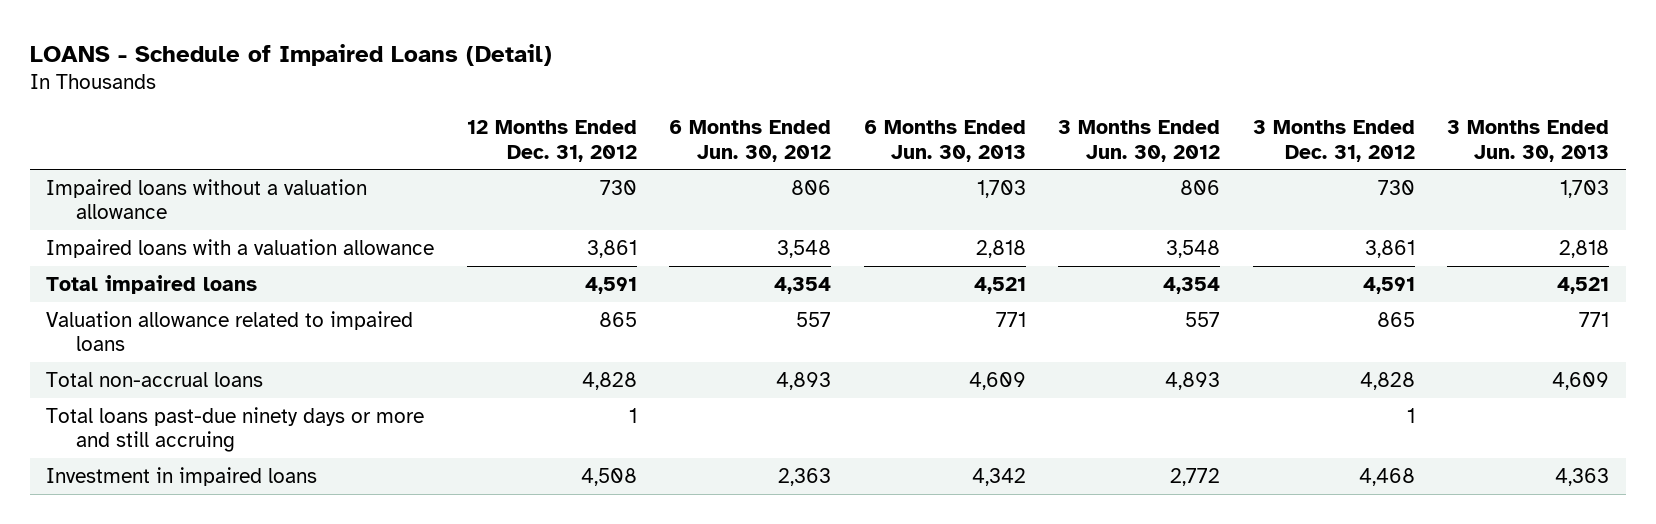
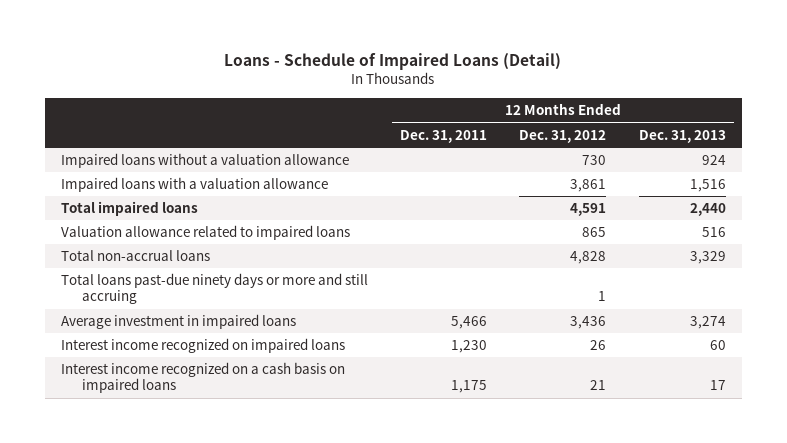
[30,43,553,66] LOANS - Schedule of Impaired Loans (Detail) -> [224,52,562,70] Loans - Schedule of Impaired Loans (Detail)
[669,120,832,162] 6 Months Ended Jun. 30, 2012 -> none
[863,120,1026,162] 6 Months Ended Jun. 30, 2013 -> none
[1058,120,1221,162] 3 Months Ended Jun. 30, 2012 -> none
[1252,120,1415,162] 3 Months Ended Dec. 31, 2012 -> none
[1447,120,1610,162] 3 Months Ended Jun. 30, 2013 -> none
none -> [400,129,488,143] Dec. 31, 2011
none -> [638,129,726,143] Dec. 31, 2013
[46,466,318,486] Investment in impaired loans -> [60,314,296,330] Average investment in impaired loans
[580,467,637,486] 4,508 -> [570,316,607,330] 3,436
none -> [60,338,345,354] Interest income recognized on impaired loans
none -> [60,362,345,394] Interest income recognized on a cash basis on impaired loans

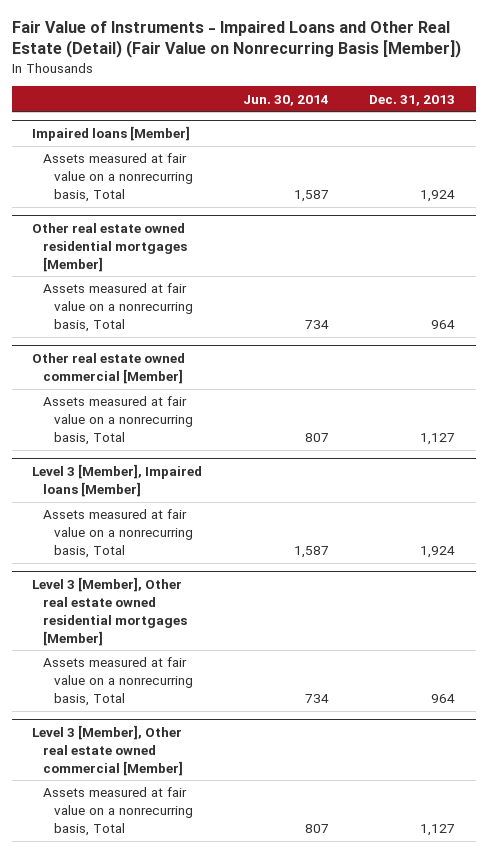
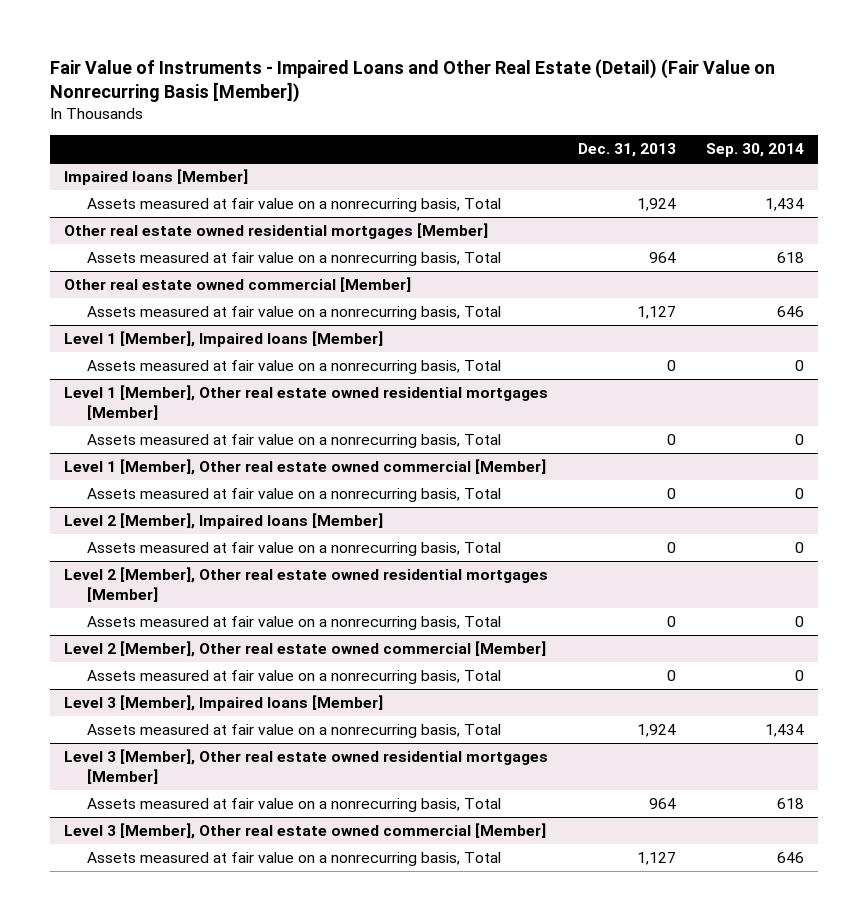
[242,94,329,106] Jun. 30, 2014 -> none
none -> [705,143,804,158] Sep. 30, 2014
none -> [64,331,384,348] Level 1 [Member], Impaired loans [Member]
none -> [87,360,502,375] Assets measured at fair value on a nonrecurring basis, Total
none -> [64,385,549,420] Level 1 [Member], Other real estate owned residential mortgages [Member]
none -> [87,434,502,449] Assets measured at fair value on a nonrecurring basis, Total
none -> [64,459,547,476] Level 1 [Member], Other real estate owned commercial [Member]
none -> [87,488,502,503] Assets measured at fair value on a nonrecurring basis, Total
none -> [64,513,384,530] Level 2 [Member], Impaired loans [Member]
none -> [87,542,502,557] Assets measured at fair value on a nonrecurring basis, Total
none -> [64,567,549,602] Level 2 [Member], Other real estate owned residential mortgages [Member]
none -> [87,616,502,631] Assets measured at fair value on a nonrecurring basis, Total
none -> [64,641,547,658] Level 2 [Member], Other real estate owned commercial [Member]
none -> [87,670,502,685] Assets measured at fair value on a nonrecurring basis, Total

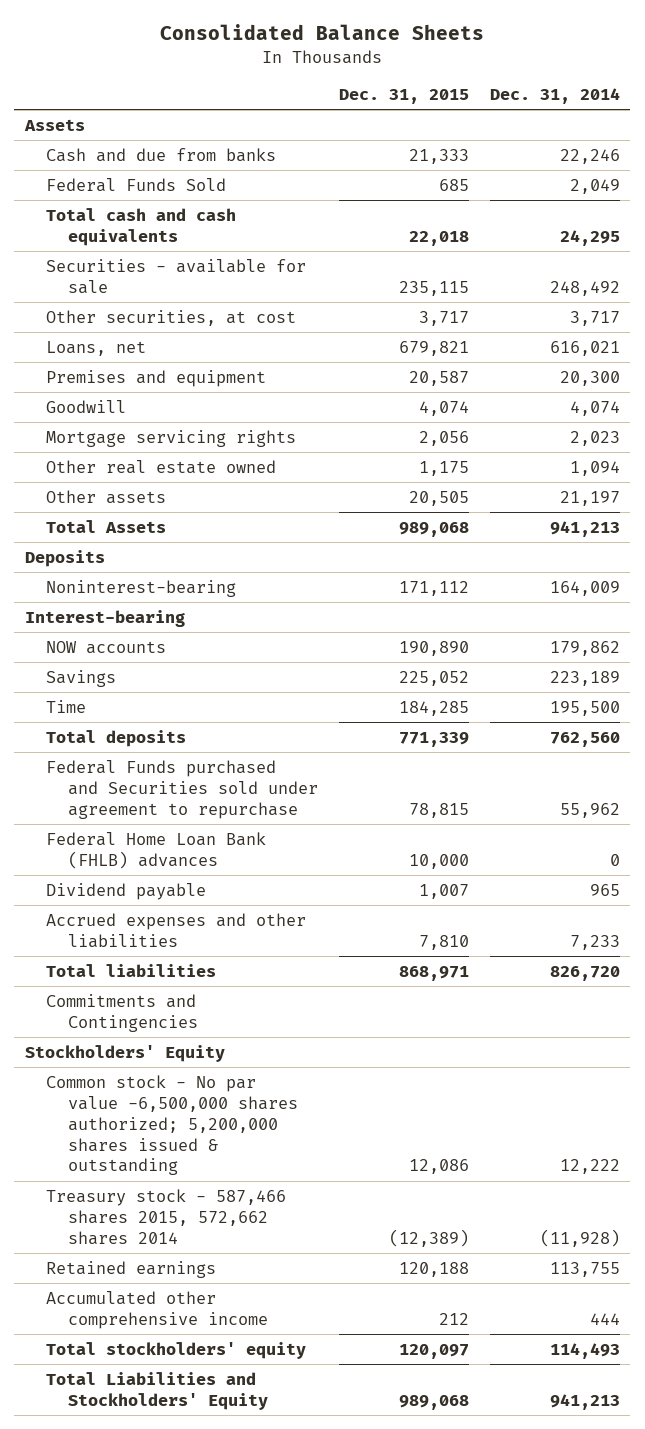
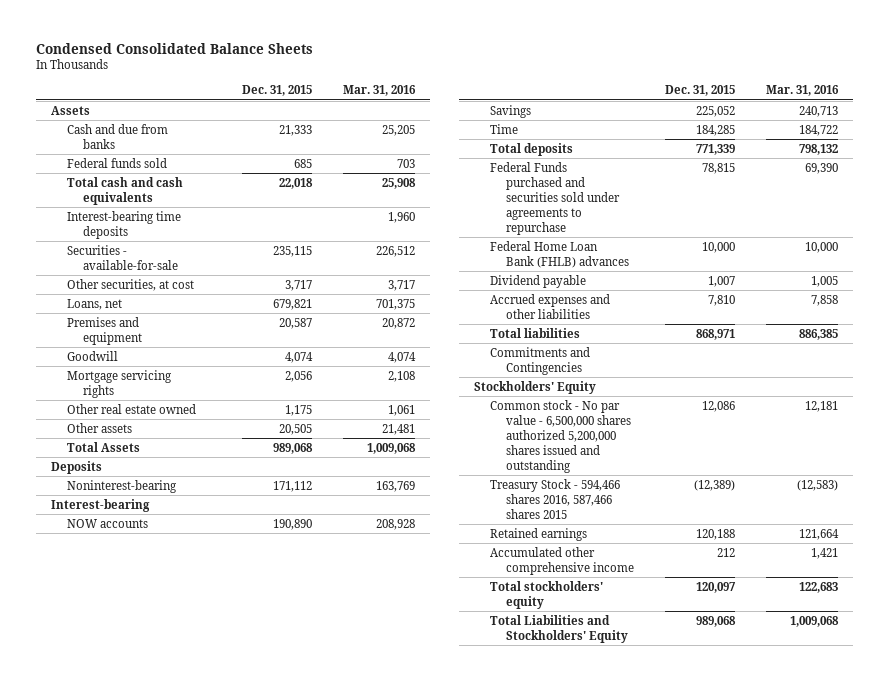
[160,24,485,41] Consolidated Balance Sheets -> [35,42,313,54] Condensed Consolidated Balance Sheets
[489,87,620,104] Dec. 31, 2014 -> none
none -> [342,85,416,97] Mar. 31, 2016
[46,177,227,192] Federal Funds Sold -> [67,157,168,168] Federal funds sold
none -> [67,210,182,239] Interest-bearing time deposits
[46,258,307,294] Securities - available for sale -> [67,244,179,270] Securities - available-for-sale
[46,759,318,819] Federal Funds purchased and Securities sold under agreement to repurchase -> [490,161,621,235] Federal Funds purchased and securities sold under agreements to repurchase
[46,1074,298,1176] Common stock - No par value -6,500,000 shares authorized; 5,200,000 shares issued & outstanding -> [490,399,632,473] Common stock - No par value - 6,500,000 shares authorized 5,200,000 shares issued and outstanding
[46,1188,287,1245] Treasury stock - 587,466 shares 2015, 572,662 shares 2014 -> [490,478,621,519] Treasury Stock - 594,466 shares 2016, 587,466 shares 2015

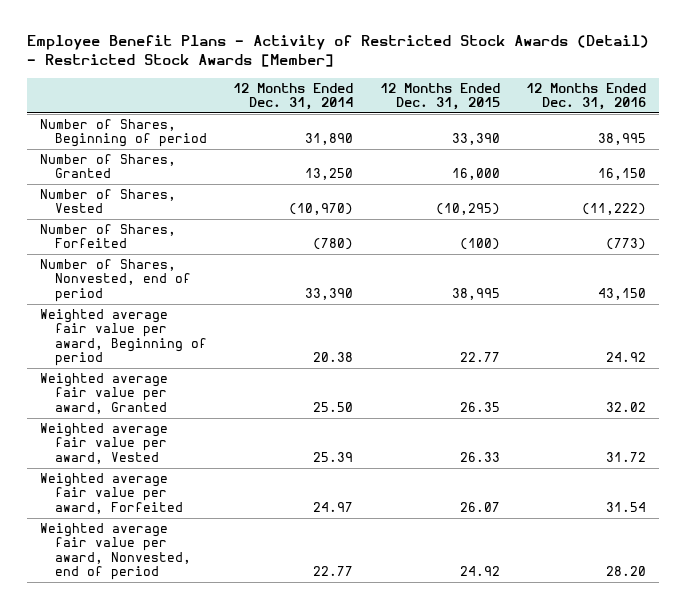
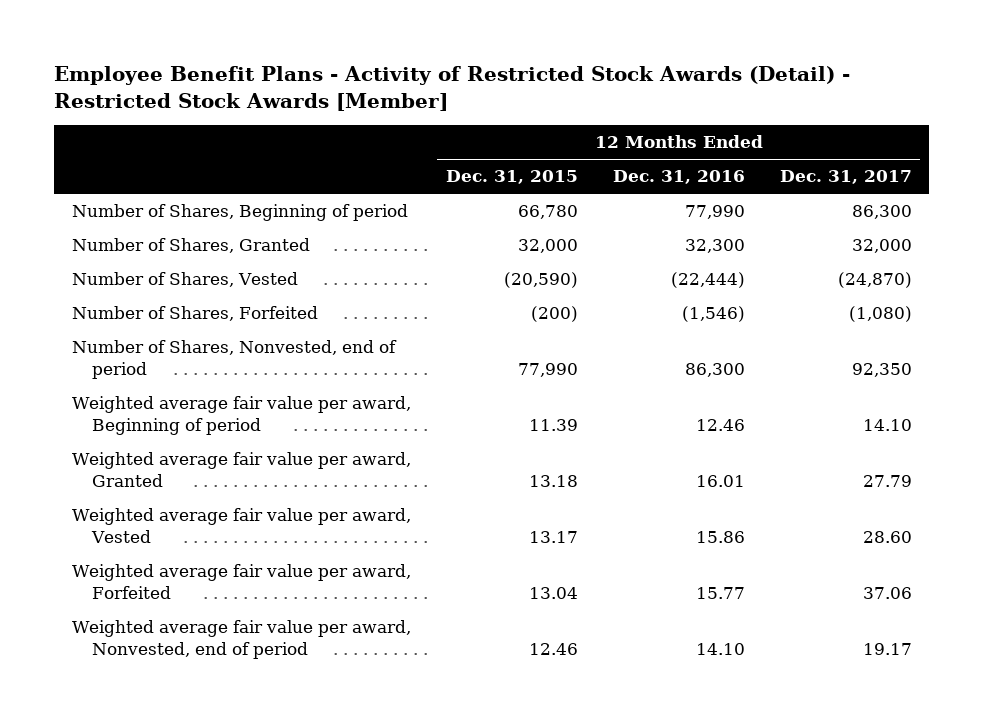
[233,82,354,110] 12 Months Ended Dec. 31, 2014 -> none
none -> [779,170,912,185] Dec. 31, 2017
[451,133,500,146] 33,390 -> [517,205,578,220] 66,780
[597,133,646,146] 38,995 -> [684,205,745,220] 77,990
[451,168,500,181] 16,000 -> [517,239,578,254] 32,000
[597,168,646,181] 16,150 -> [684,239,745,254] 32,300
[435,203,500,216] (10,295) -> [503,272,578,289] (20,590)
[581,203,646,216] (11,222) -> [670,272,745,289] (22,444)
[459,238,500,251] (100) -> [530,306,578,323] (200)
[605,238,646,251] (773) -> [681,306,745,323] (1,546)
[451,287,500,300] 38,995 -> [517,362,578,377] 77,990
[597,287,646,300] 43,150 -> [684,362,745,377] 86,300
[459,352,500,363] 22.77 -> [528,418,578,431] 11.39
[605,352,646,363] 24.92 -> [695,418,745,431] 12.46
[459,401,500,412] 26.35 -> [528,474,578,487] 13.18
[605,401,646,412] 32.02 -> [695,474,745,487] 16.01
[459,451,500,462] 26.33 -> [528,530,578,543] 13.17
[605,451,646,462] 31.72 -> [695,530,745,543] 15.86
[459,501,500,512] 26.07 -> [528,586,578,599] 13.04
[605,501,646,512] 31.54 -> [695,586,745,599] 15.77
[459,566,500,577] 24.92 -> [528,642,578,655] 12.46
[605,566,646,577] 28.20 -> [695,642,745,655] 14.10

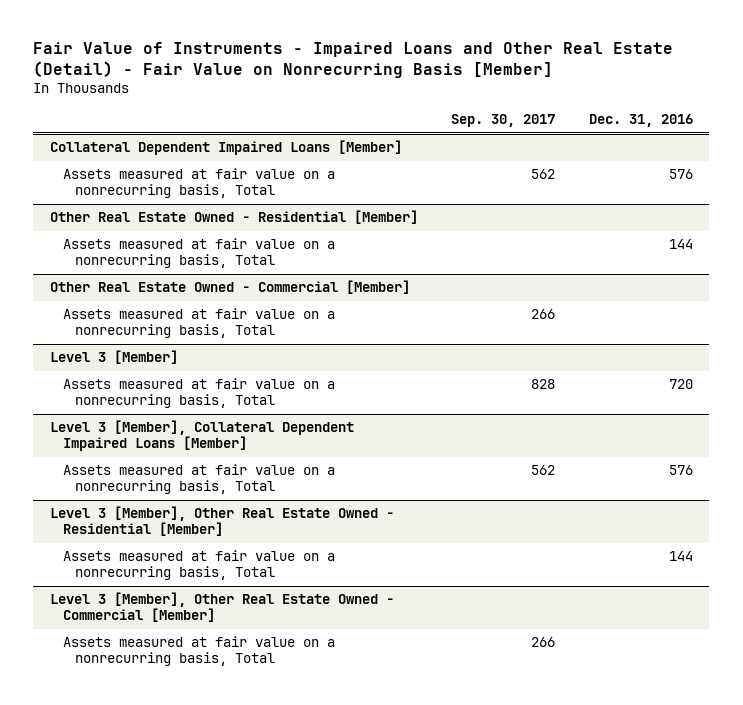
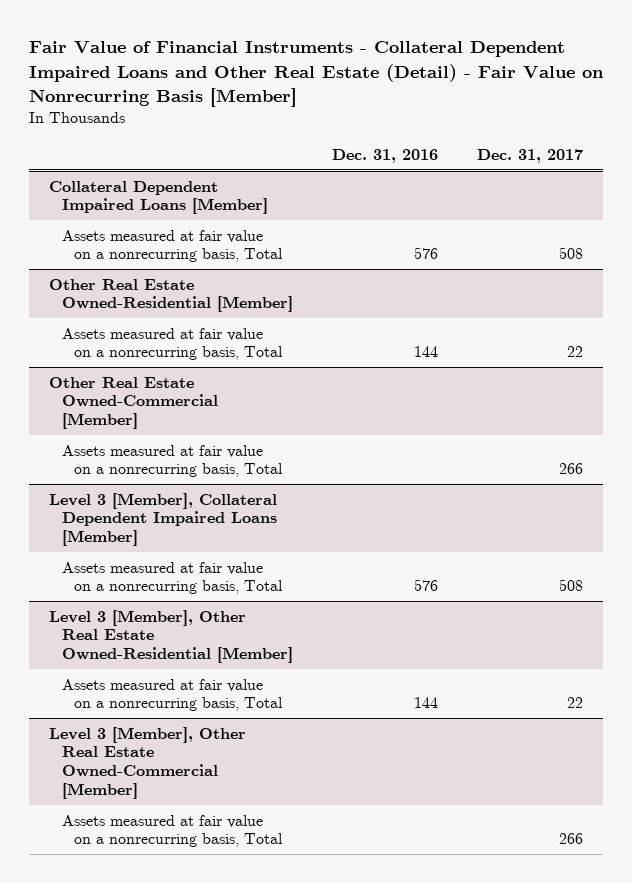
[33,42,674,78] Fair Value of Instruments - Impaired Loans and Other Real Estate (Detail) - Fair Value on Nonrecurring Basis [Member] -> [28,41,604,108] Fair Value of Financial Instruments - Collateral Dependent Impaired Loans and Other Real Estate (Detail) - Fair Value on Nonrecurring Basis [Member]
[451,114,556,128] Sep. 30, 2017 -> none
none -> [477,148,584,163] Dec. 31, 2017
[50,210,419,225] Other Real Estate Owned - Residential [Member] -> [48,278,293,313] Other Real Estate Owned-Residential [Member]
[50,280,411,295] Other Real Estate Owned - Commercial [Member] -> [48,376,218,430] Other Real Estate Owned-Commercial [Member]
[50,350,179,365] Level 3 [Member] -> none
[62,378,335,409] Assets measured at fair value on a nonrecurring basis, Total -> none
[50,506,395,537] Level 3 [Member], Other Real Estate Owned - Residential [Member] -> [48,609,293,664] Level 3 [Member], Other Real Estate Owned-Residential [Member]
[50,592,395,623] Level 3 [Member], Other Real Estate Owned - Commercial [Member] -> [48,726,246,799] Level 3 [Member], Other Real Estate Owned-Commercial [Member]

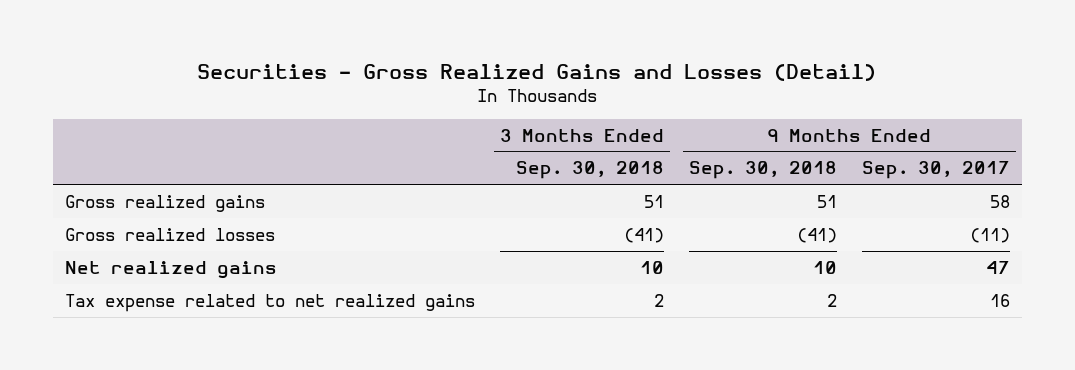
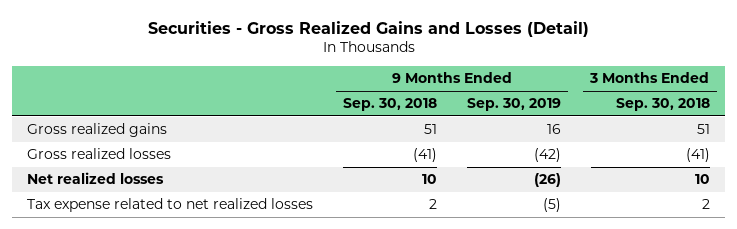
[861,161,1010,180] Sep. 30, 2017 -> none
none -> [466,98,561,112] Sep. 30, 2019
[65,260,278,279] Net realized gains -> [27,172,165,185] Net realized losses
[65,293,476,312] Tax expense related to net realized gains -> [27,198,314,213] Tax expense related to net realized losses

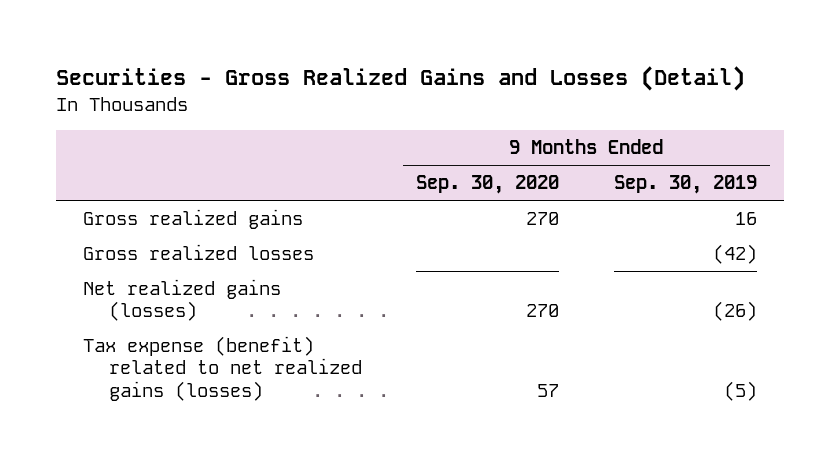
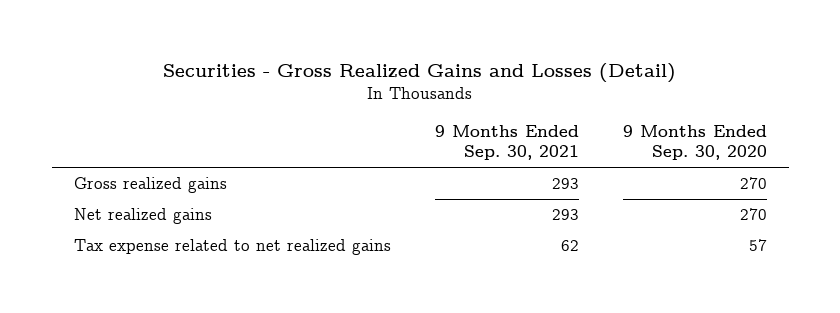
[613,175,757,195] Sep. 30, 2019 -> none
none -> [434,125,579,161] 9 Months Ended Sep. 30, 2021
[82,244,314,261] Gross realized losses -> none
[82,279,281,322] Net realized gains (losses) -> [73,208,212,225] Net realized gains
[82,336,362,401] Tax expense (benefit) related to net realized gains (losses) -> [73,239,391,256] Tax expense related to net realized gains

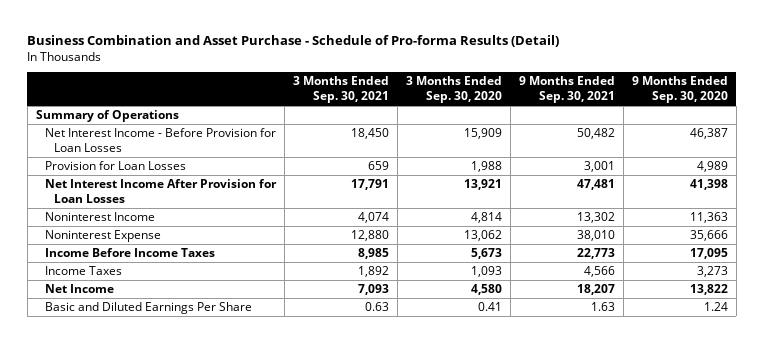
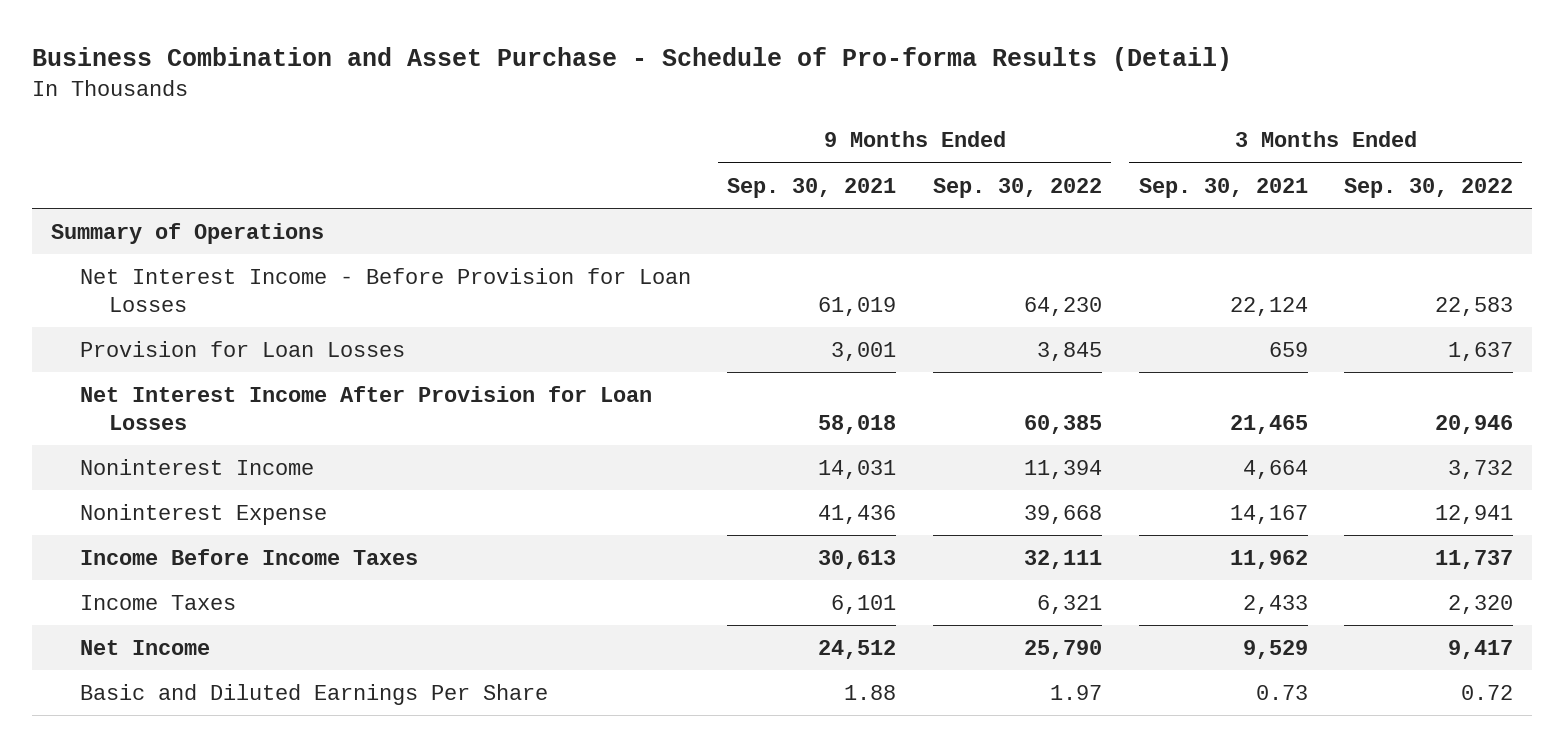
[405,76,502,103] 3 Months Ended Sep. 30, 2020 -> none
[631,76,728,103] 9 Months Ended Sep. 30, 2020 -> none
none -> [932,177,1102,198] Sep. 30, 2022
none -> [1344,177,1514,198] Sep. 30, 2022
[351,128,390,140] 18,450 -> [1229,296,1308,316] 22,124
[576,128,615,140] 50,482 -> [818,296,897,316] 61,019
[351,179,390,191] 17,791 -> [1229,414,1308,434] 21,465
[576,179,615,191] 47,481 -> [818,414,897,434] 58,018
[358,212,390,224] 4,074 -> [1242,459,1308,479] 4,664
[576,212,615,224] 13,302 -> [818,459,897,479] 14,031
[351,230,390,242] 12,880 -> [1229,504,1308,524] 14,167
[576,230,615,242] 38,010 -> [818,504,897,524] 41,436
[358,248,390,260] 8,985 -> [1229,549,1308,569] 11,962
[576,248,615,260] 22,773 -> [818,549,897,569] 30,613
[358,266,390,278] 1,892 -> [1242,594,1308,614] 2,433
[583,266,615,278] 4,566 -> [831,594,897,614] 6,101
[358,284,390,296] 7,093 -> [1242,639,1308,659] 9,529
[576,284,615,296] 18,207 -> [818,639,897,659] 24,512
[365,302,390,312] 0.63 -> [1255,684,1308,700] 0.73
[590,302,615,312] 1.63 -> [844,684,897,700] 1.88

